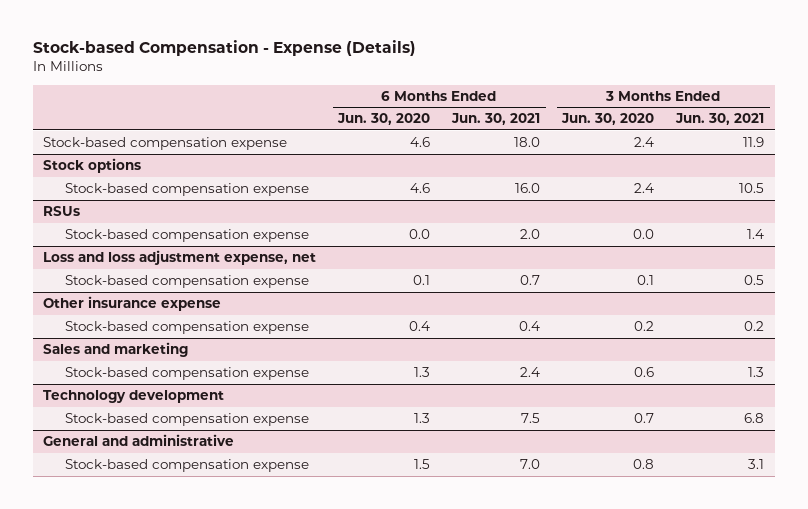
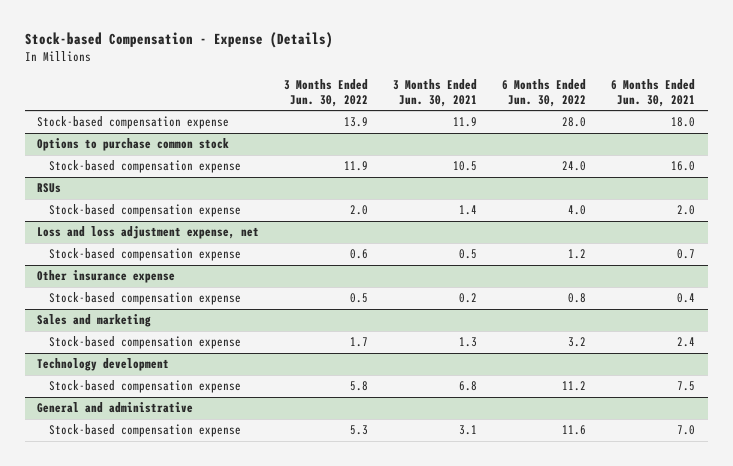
[337,113,431,126] Jun. 30, 2020 -> none
[561,113,655,126] Jun. 30, 2020 -> none
none -> [284,79,369,107] 3 Months Ended Jun. 30, 2022
none -> [502,79,587,107] 6 Months Ended Jun. 30, 2022
[43,157,142,173] Stock options -> [37,138,230,152] Options to purchase common stock

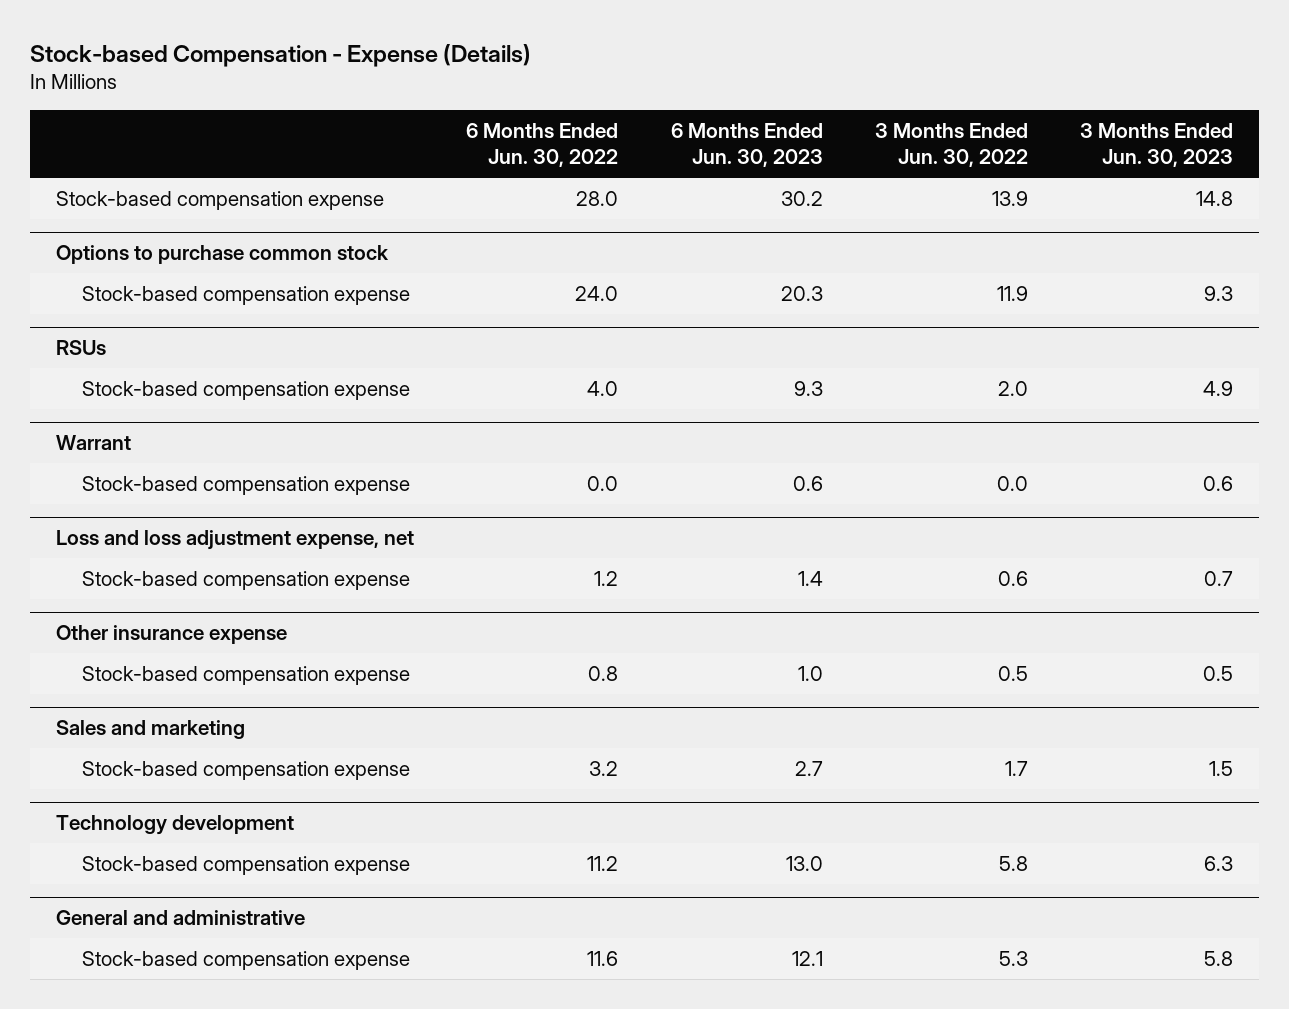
[393,79,478,107] 3 Months Ended Jun. 30, 2021 -> none
[611,79,696,107] 6 Months Ended Jun. 30, 2021 -> none
none -> [670,122,823,168] 6 Months Ended Jun. 30, 2023
none -> [1079,122,1233,168] 3 Months Ended Jun. 30, 2023
none -> [56,435,132,451] Warrant
none -> [82,475,411,495] Stock-based compensation expense

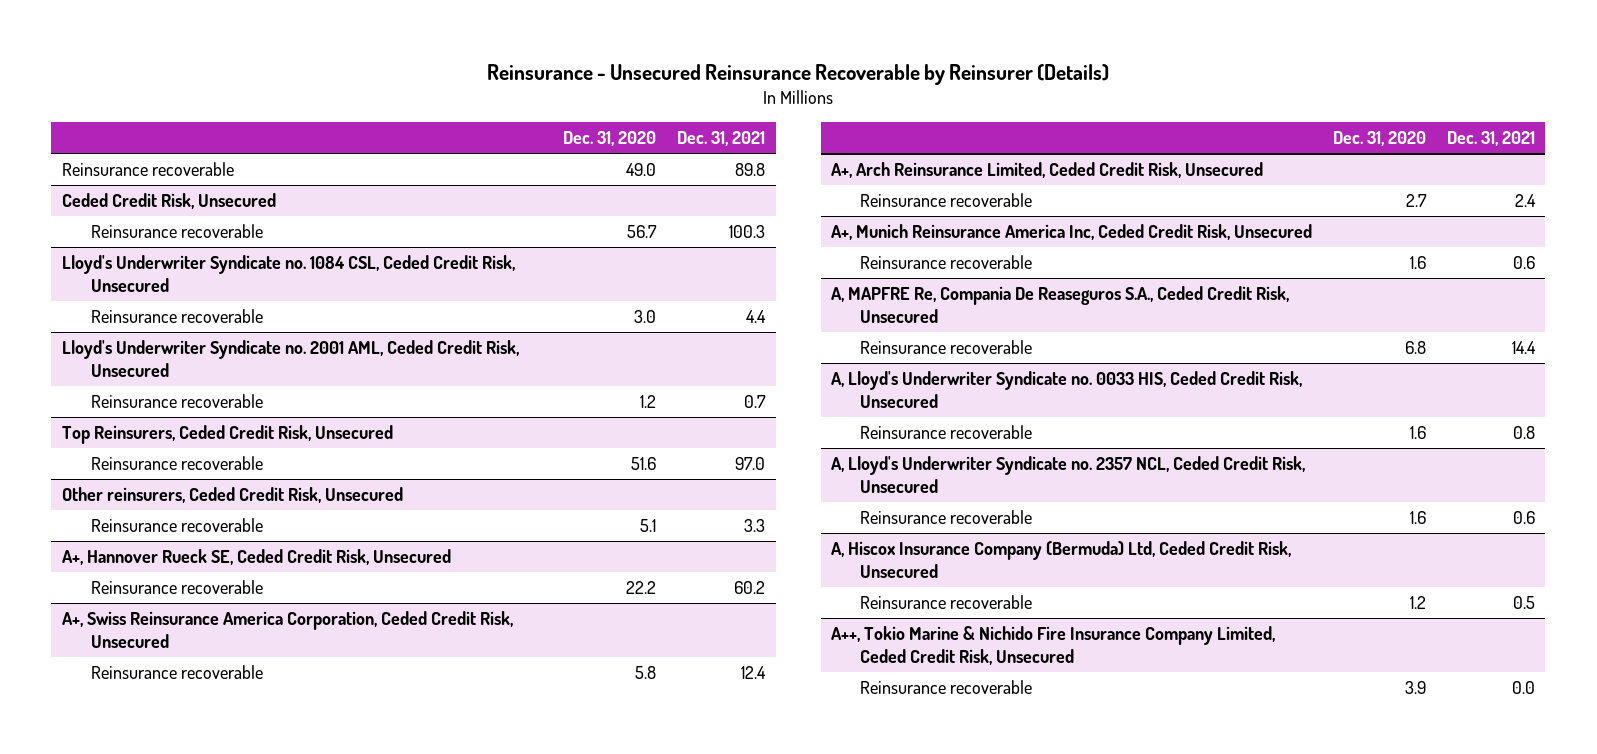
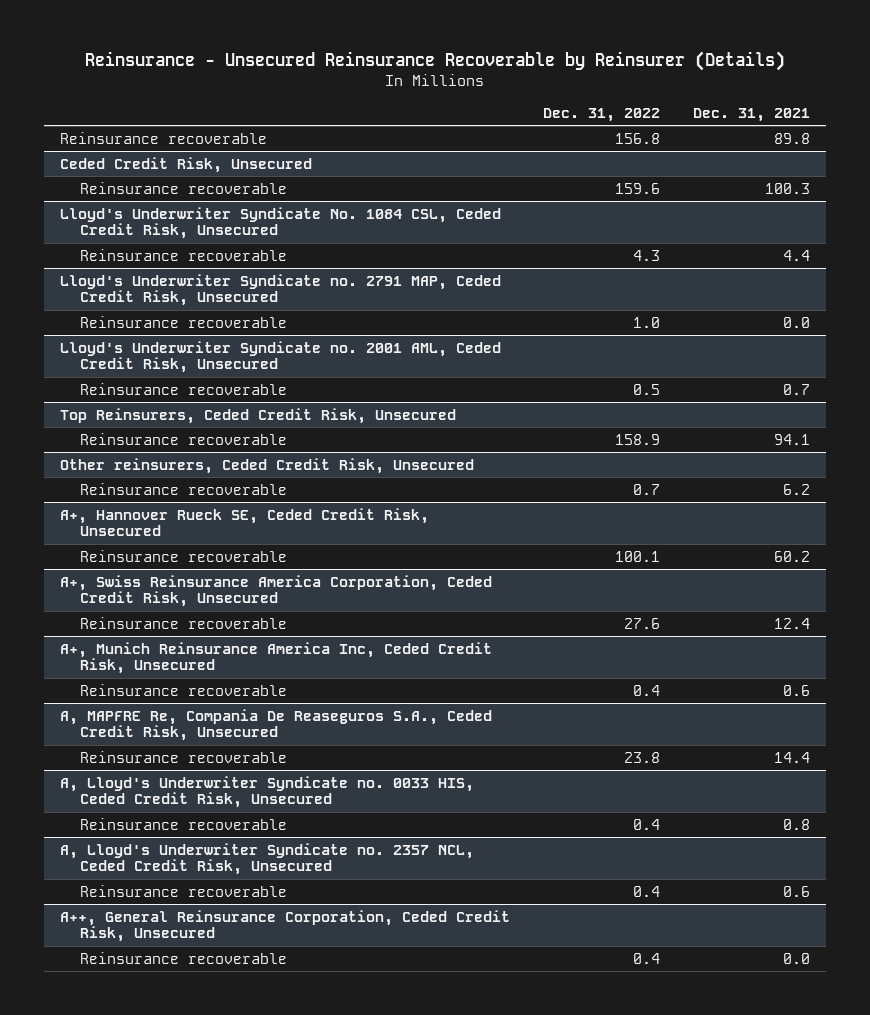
[563,131,657,147] Dec. 31, 2020 -> none
none -> [542,107,660,122] Dec. 31, 2022
[61,255,515,293] Lloyd's Underwriter Syndicate no. 1084 CSL, Ceded Credit Risk, Unsecured -> [60,206,502,240] Lloyd's Underwriter Syndicate No. 1084 CSL, Ceded Credit Risk, Unsecured
none -> [60,273,502,307] Lloyd's Underwriter Syndicate no. 2791 MAP, Ceded Credit Risk, Unsecured
none -> [80,315,288,328] Reinsurance recoverable
[735,457,766,471] 97.0 -> [773,433,810,445] 94.1
[744,519,766,533] 3.3 -> [782,483,810,495] 6.2
[831,162,1264,179] A+, Arch Reinsurance Limited, Ceded Credit Risk, Unsecured -> none
[860,193,1033,208] Reinsurance recoverable -> none
[831,541,1292,579] A, Hiscox Insurance Company (Bermuda) Ltd, Ceded Credit Risk, Unsecured -> none
[860,595,1033,610] Reinsurance recoverable -> none
[831,626,1276,666] A++, Tokio Marine & Nichido Fire Insurance Company Limited, Ceded Credit Risk, Unsecured -> none
none -> [60,909,511,943] A++, General Reinsurance Corporation, Ceded Credit Risk, Unsecured

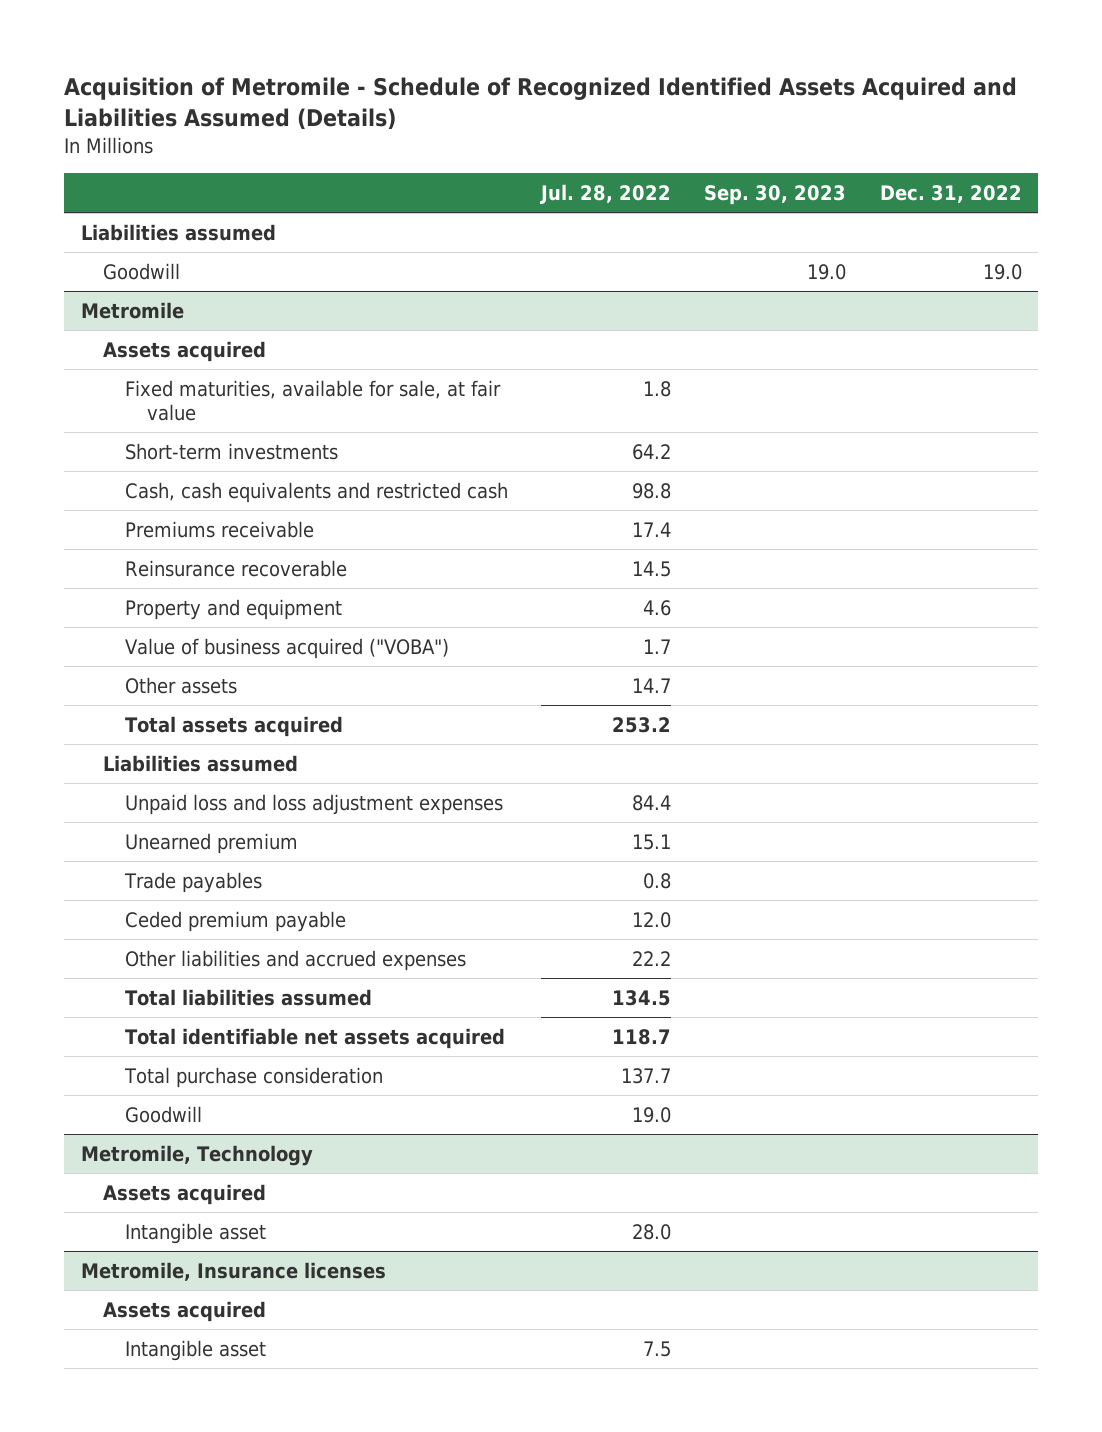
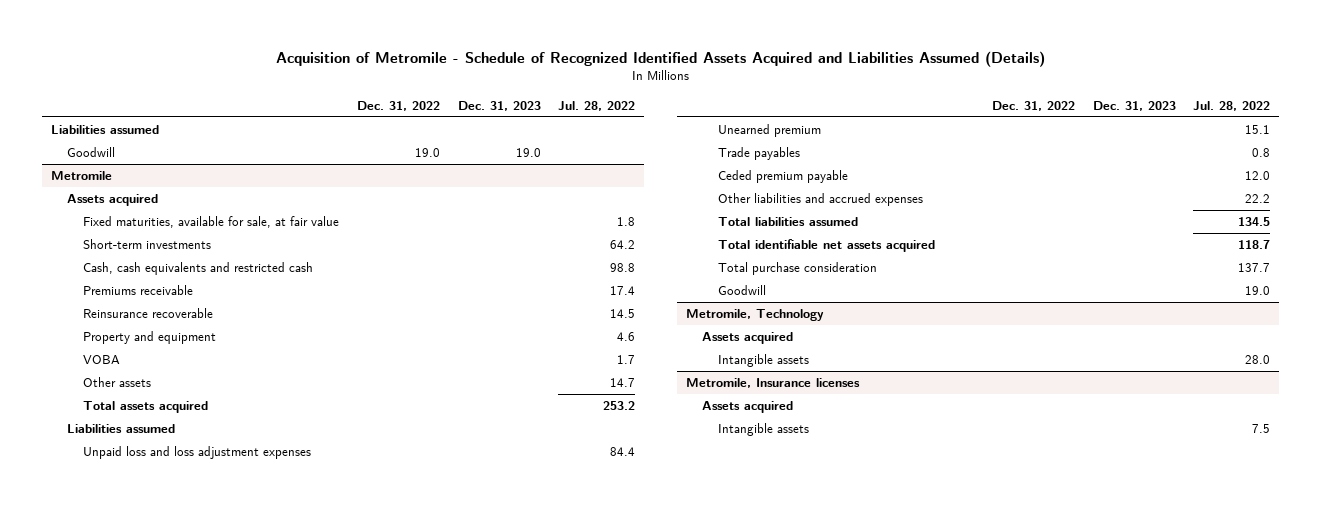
[704,185,847,206] Sep. 30, 2023 -> none
none -> [457,100,541,111] Dec. 31, 2023
[124,637,449,659] Value of business acquired ("VOBA") -> [83,355,121,365] VOBA
[124,1222,266,1244] Intangible asset -> [718,354,810,368] Intangible assets
[124,1339,266,1361] Intangible asset -> [718,423,810,437] Intangible assets

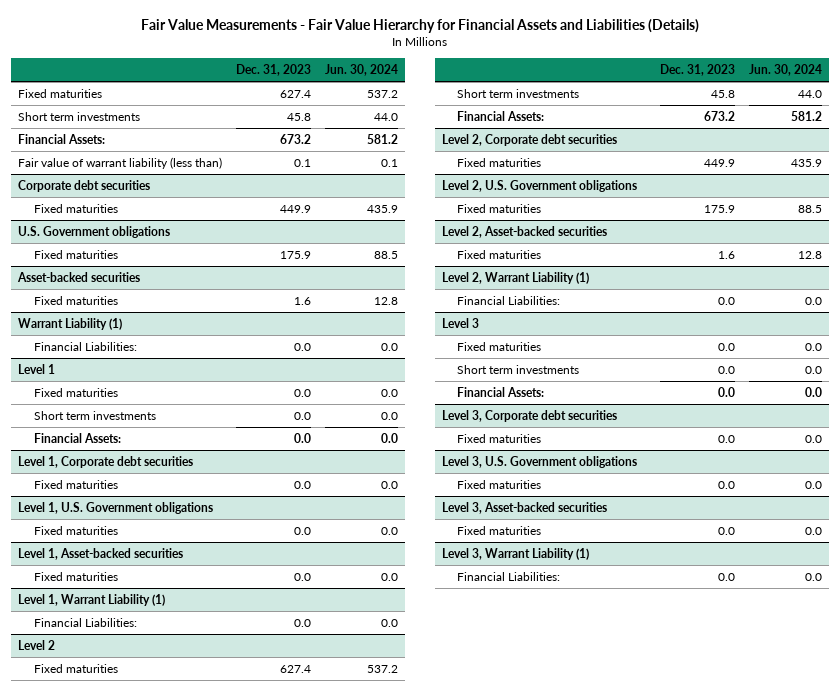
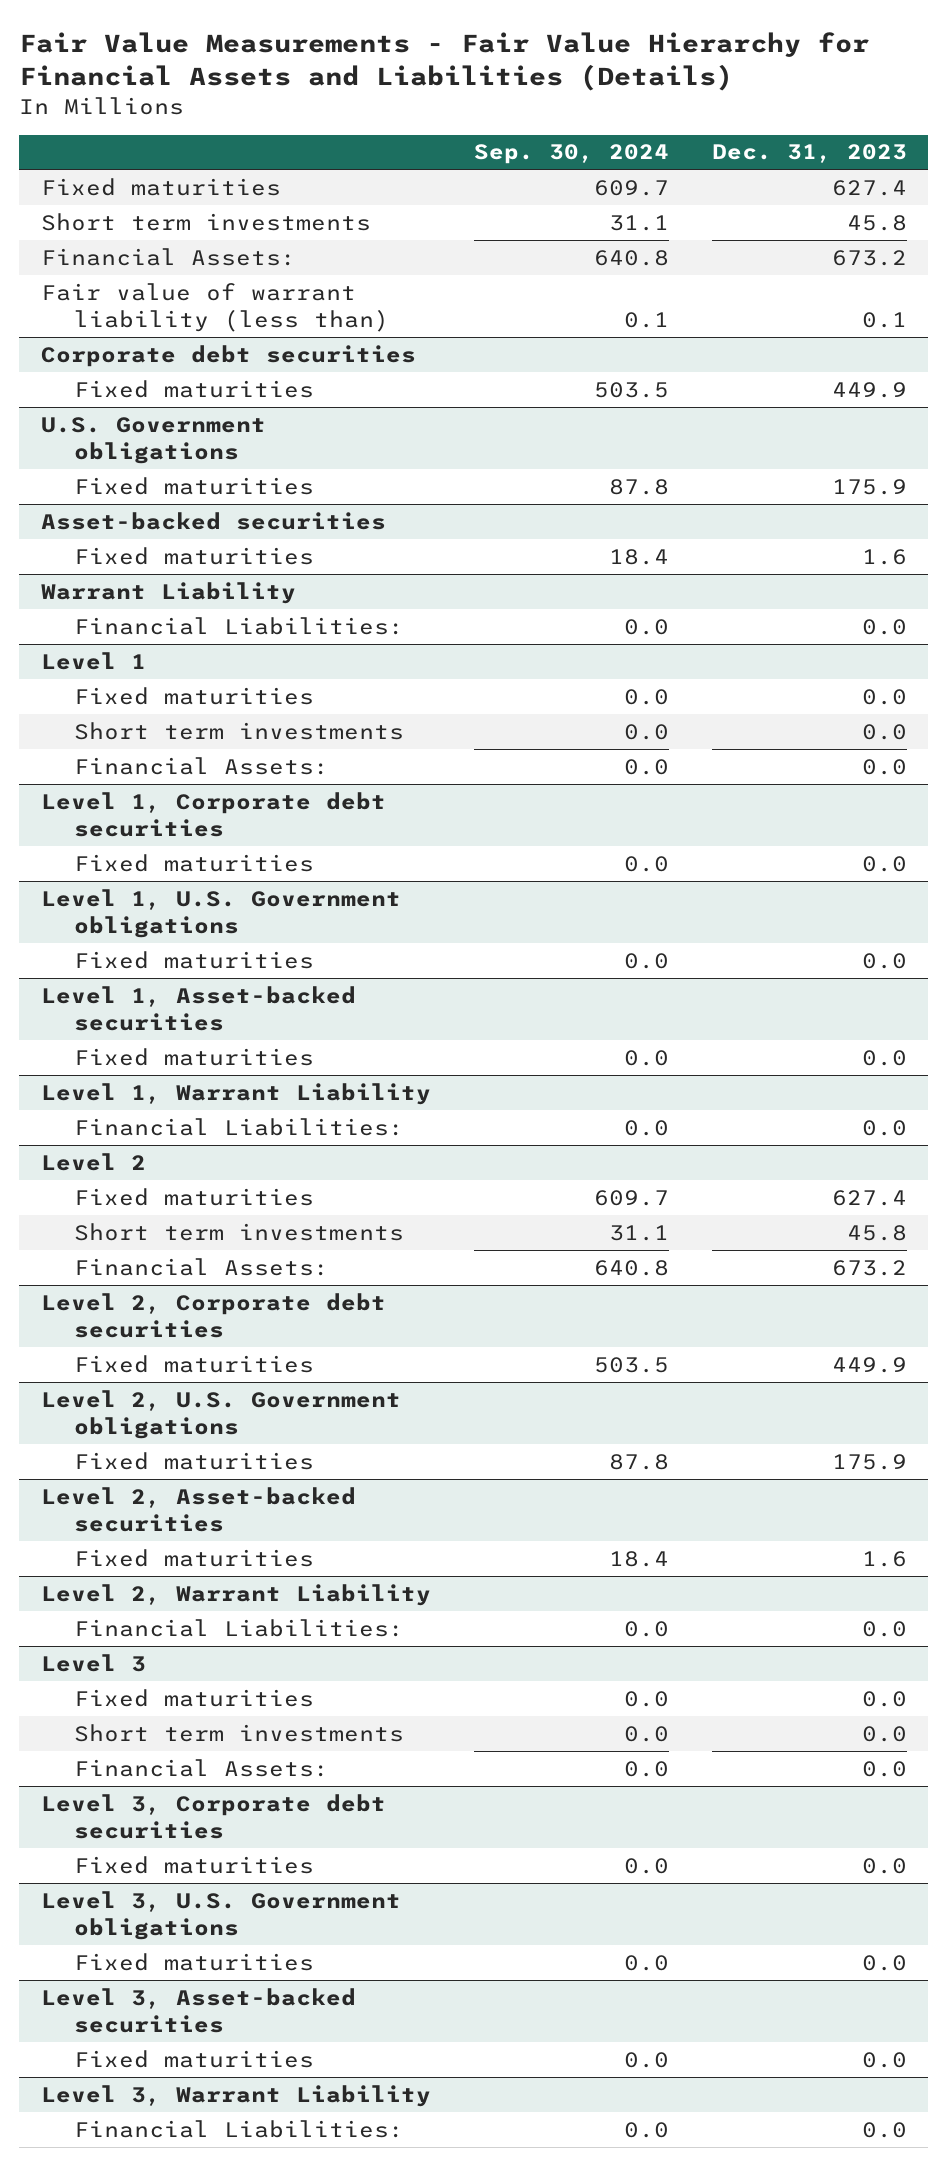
[324,63,398,76] Jun. 30, 2024 -> none
none -> [473,144,669,165] Sep. 30, 2024
[18,317,123,330] Warrant Liability (1) -> [40,581,296,604] Warrant Liability
[18,593,166,606] Level 1, Warrant Liability (1) -> [40,1082,431,1105] Level 1, Warrant Liability
[441,271,589,284] Level 2, Warrant Liability (1) -> [40,1583,431,1606] Level 2, Warrant Liability
[441,547,589,560] Level 3, Warrant Liability (1) -> [40,2084,431,2107] Level 3, Warrant Liability

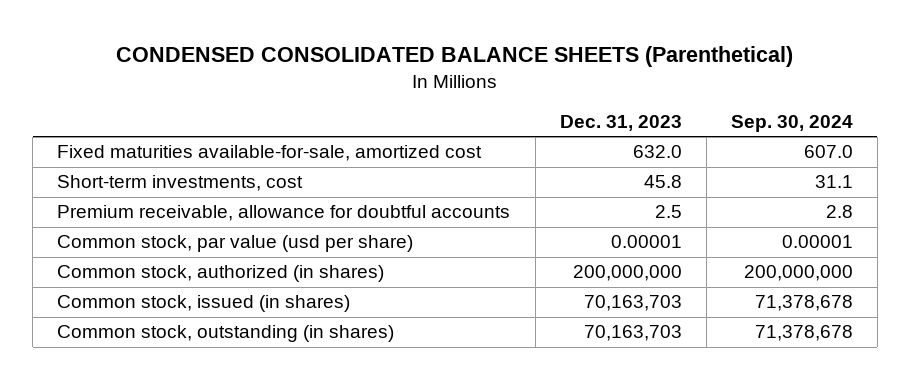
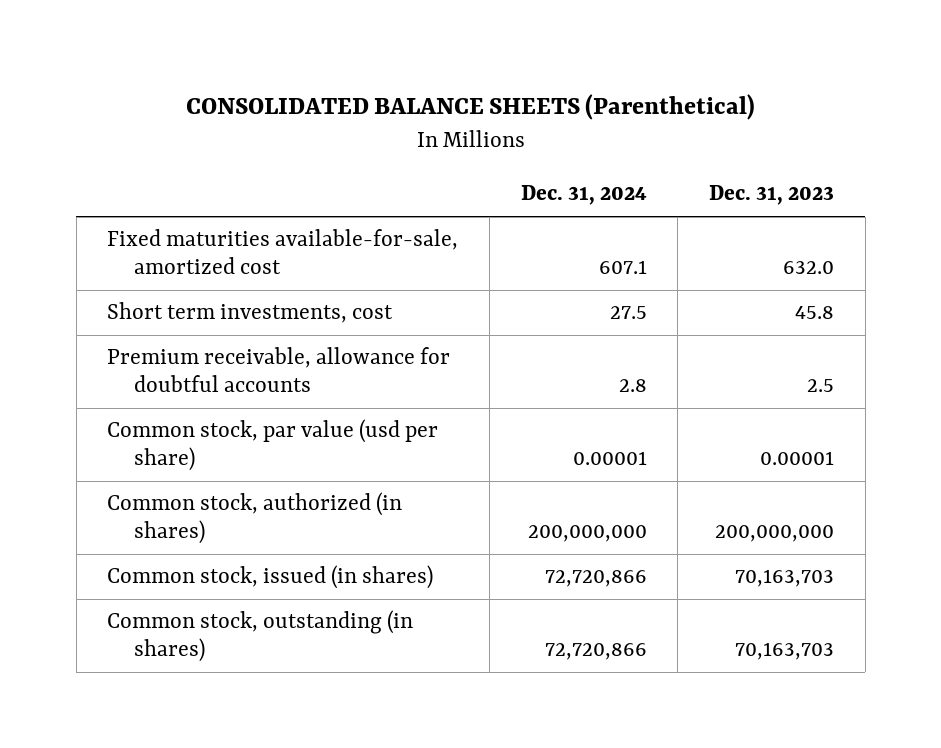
[116,46,794,68] CONDENSED CONSOLIDATED BALANCE SHEETS (Parenthetical) -> [185,93,755,120] CONSOLIDATED BALANCE SHEETS (Parenthetical)
[730,114,853,132] Sep. 30, 2024 -> none
none -> [520,185,647,206] Dec. 31, 2024
[57,175,304,192] Short-term investments, cost -> [107,302,394,324] Short term investments, cost

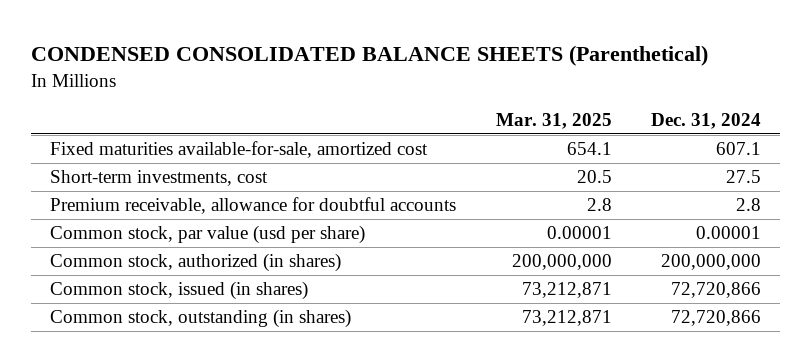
[185,93,755,120] CONSOLIDATED BALANCE SHEETS (Parenthetical) -> [30,44,708,66] CONDENSED CONSOLIDATED BALANCE SHEETS (Parenthetical)
[708,185,834,206] Dec. 31, 2023 -> none
none -> [495,112,612,129] Mar. 31, 2025
[107,302,394,324] Short term investments, cost -> [50,170,269,187] Short-term investments, cost

